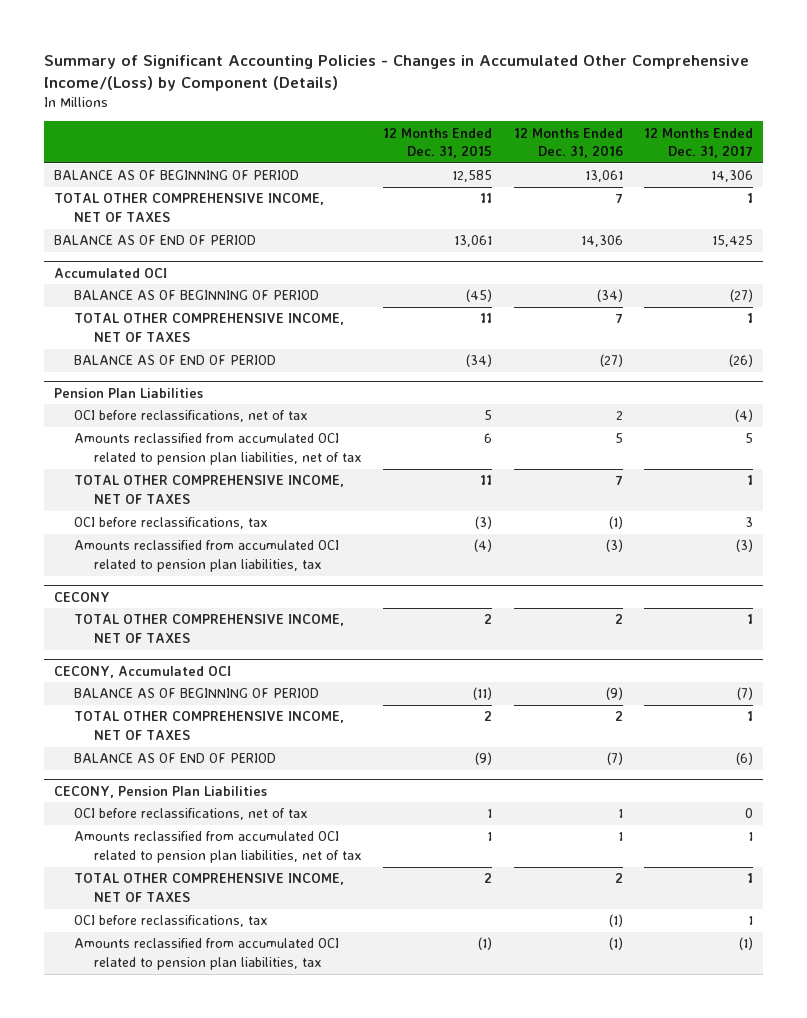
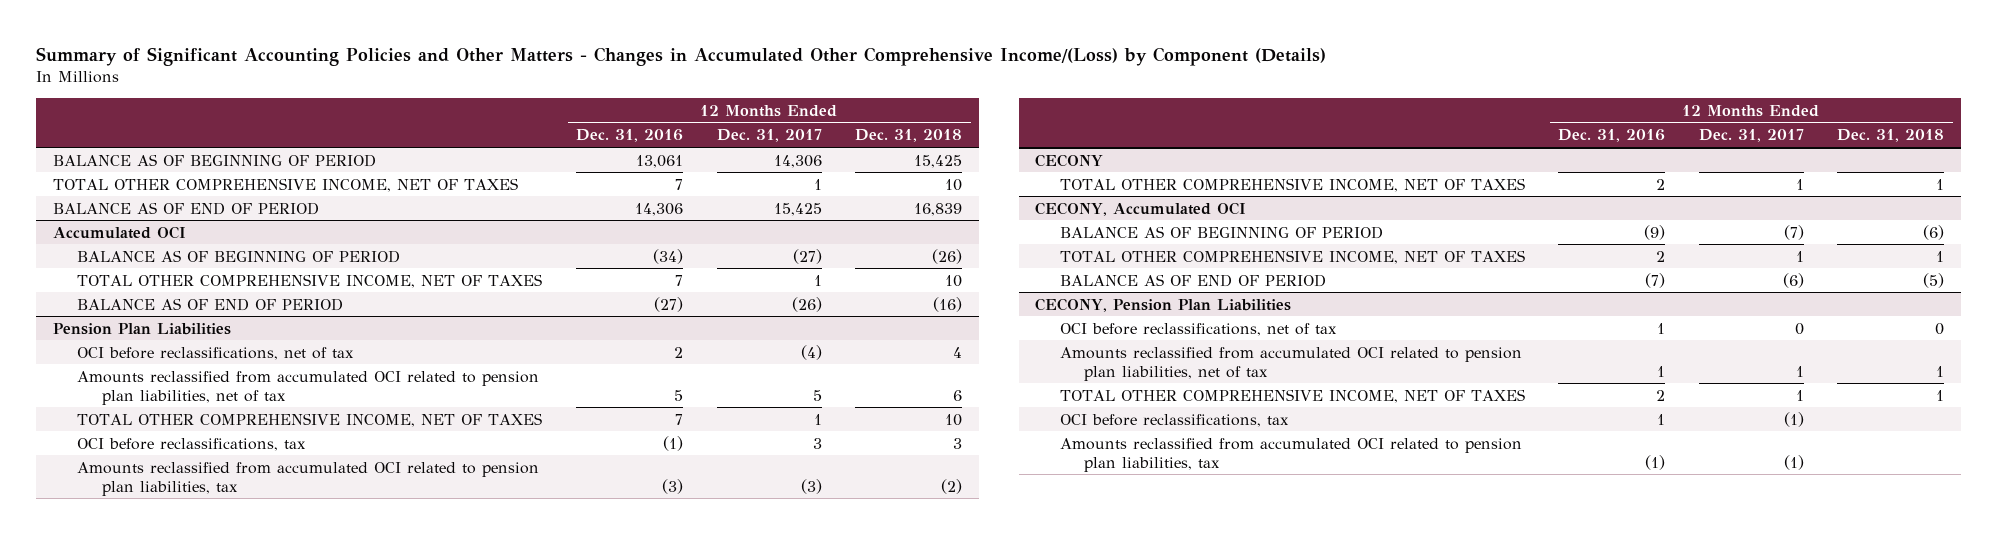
[43,54,749,91] Summary of Significant Accounting Policies - Changes in Accumulated Other Comprehensive Income/(Loss) by Component (Details) -> [36,46,1327,66] Summary of Significant Accounting Policies and Other Matters - Changes in Accumulated Other Comprehensive Income/(Loss) by Component (Details)
[383,127,493,159] 12 Months Ended Dec. 31, 2015 -> none
none -> [855,129,963,143] Dec. 31, 2018
[608,914,623,928] (1) -> [1657,413,1666,425] 1
[747,916,753,926] 1 -> [1783,411,1804,427] (1)

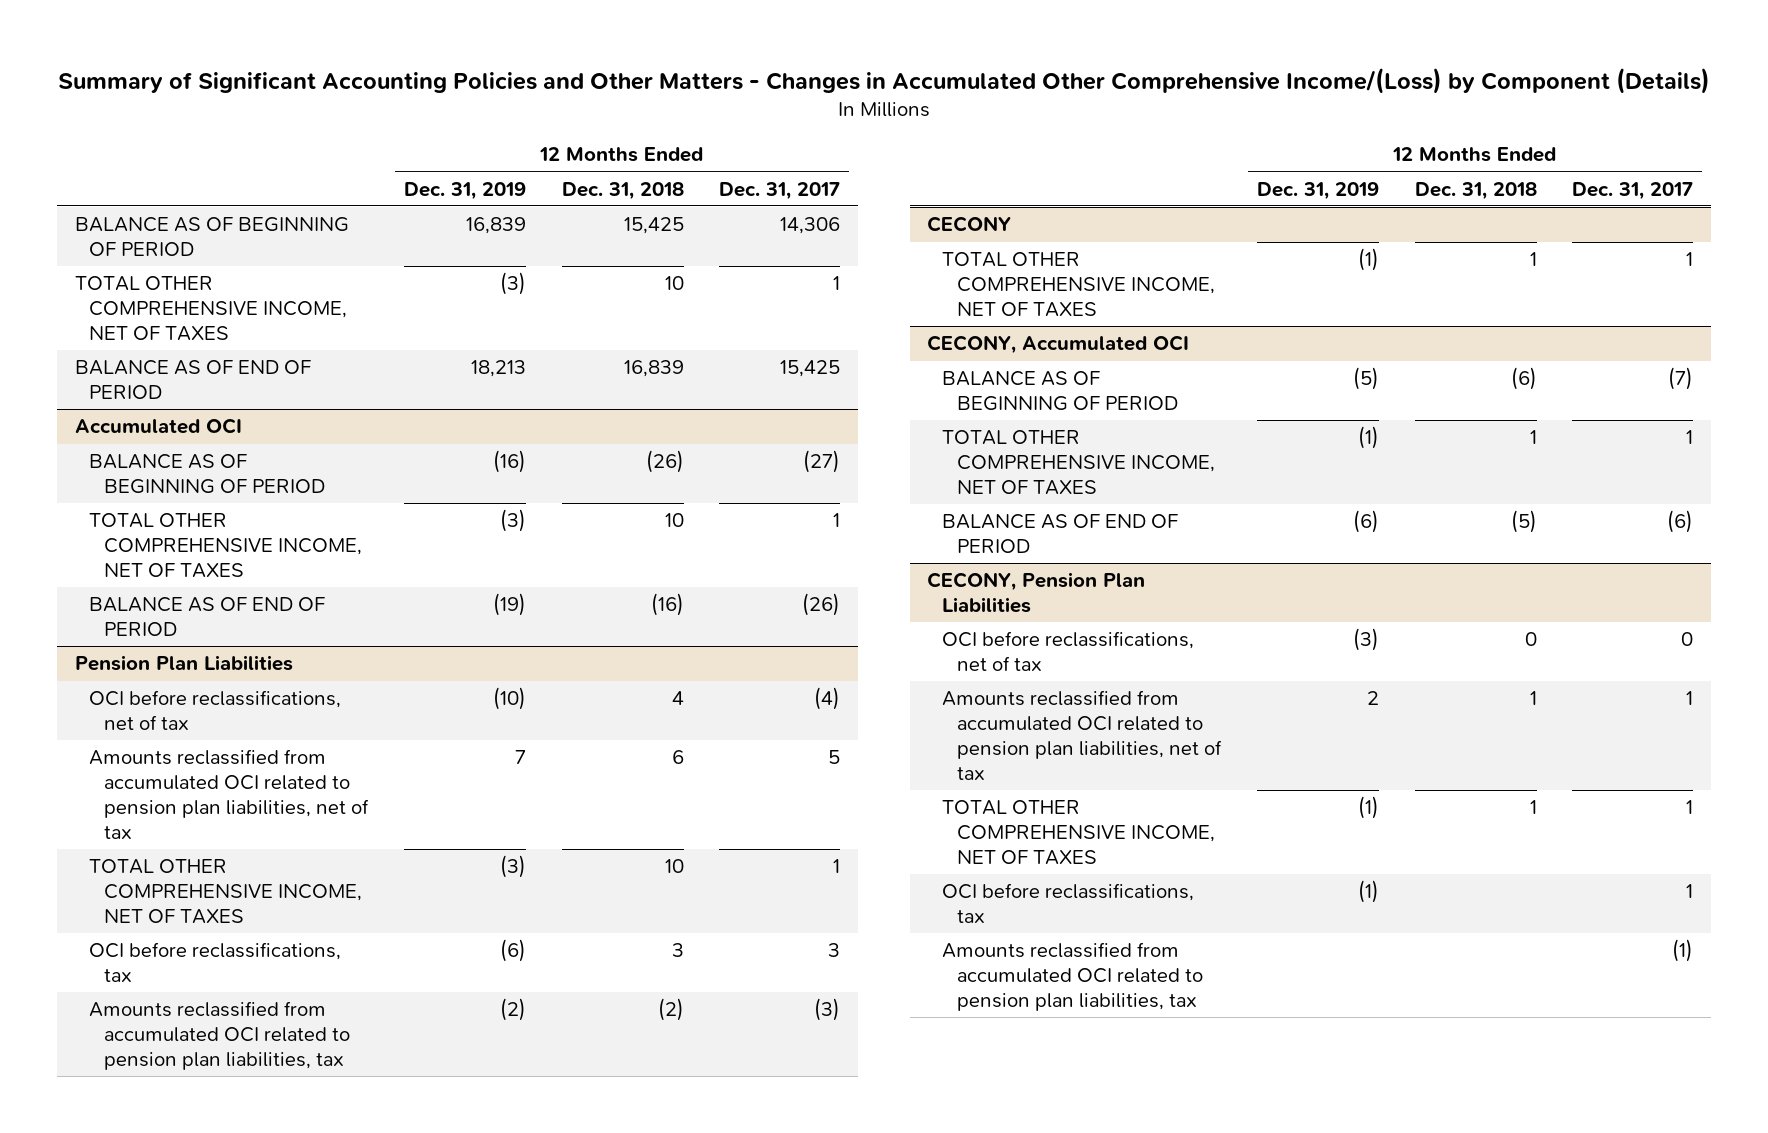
[576,129,684,143] Dec. 31, 2016 -> none
none -> [404,181,527,200] Dec. 31, 2019
[1783,411,1804,427] (1) -> [1686,884,1694,899] 1

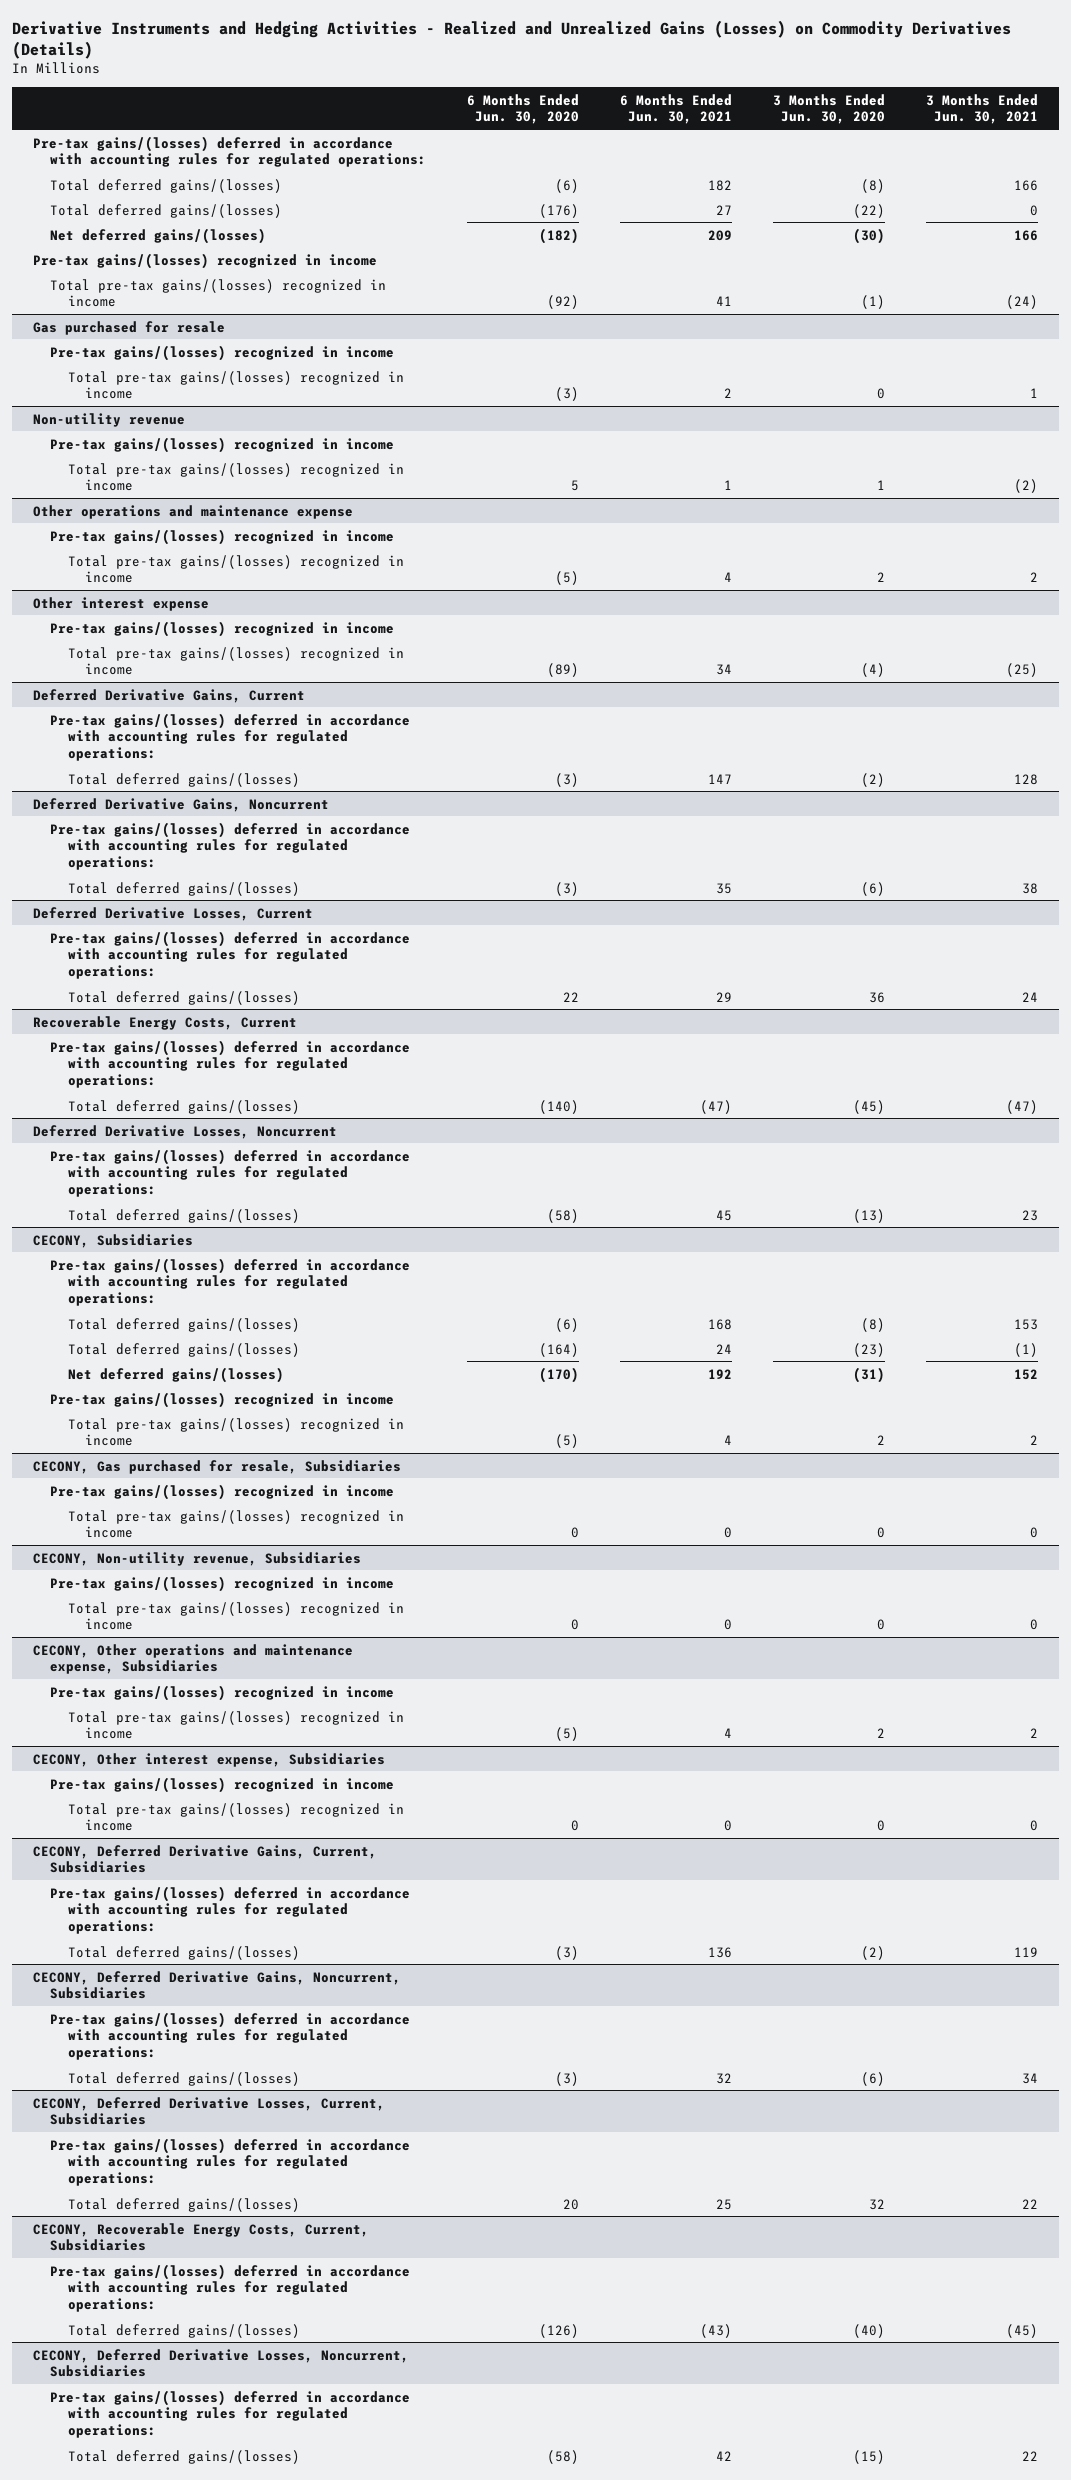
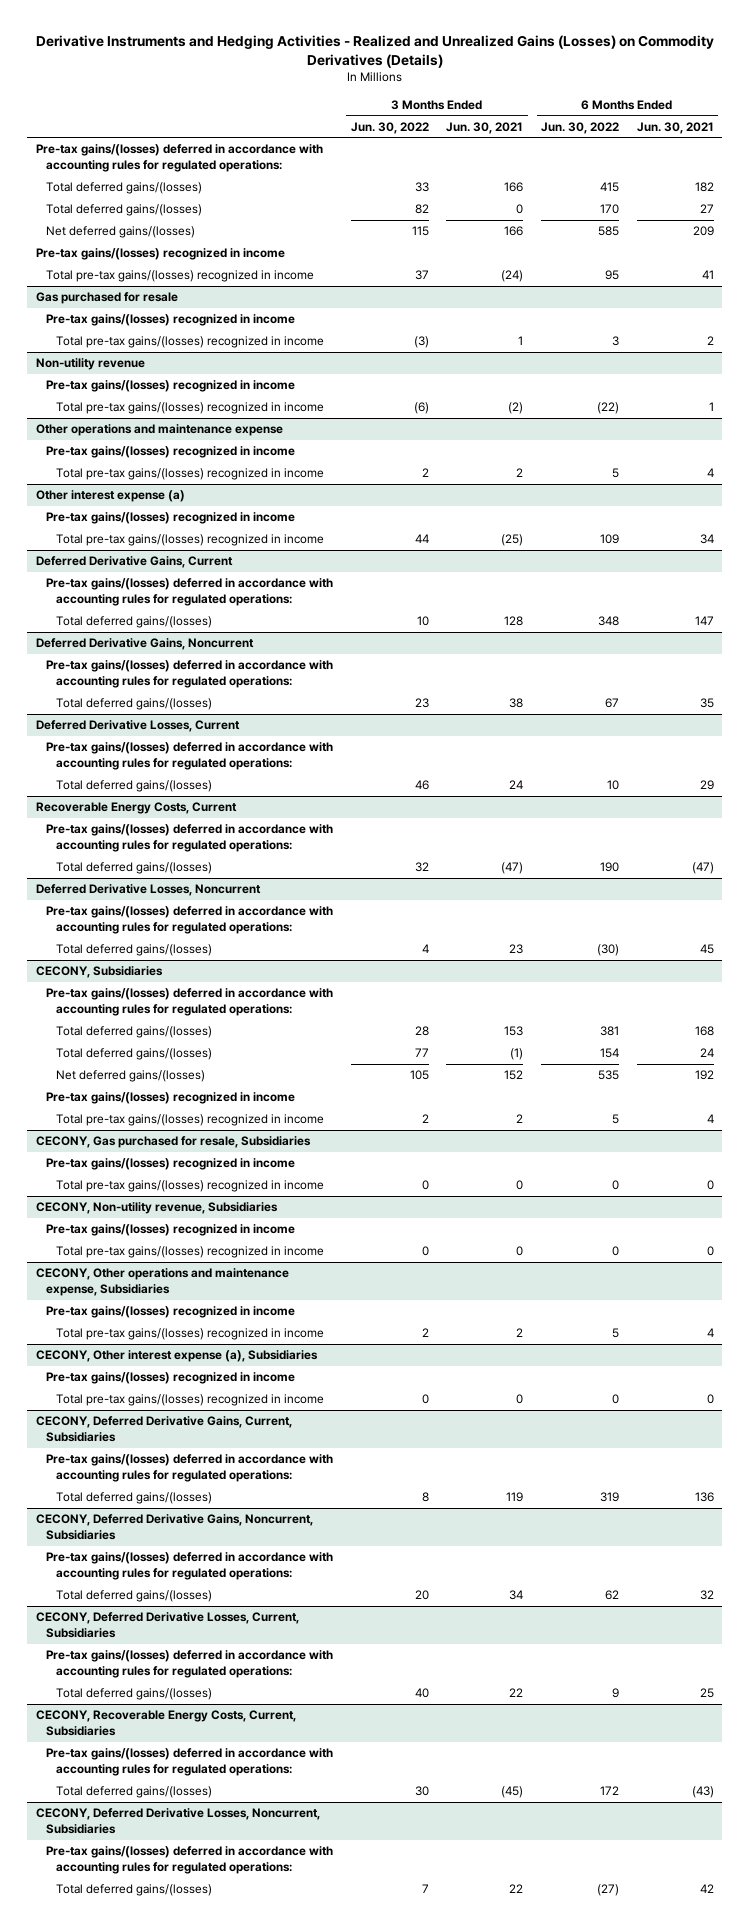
[467,93,580,125] 6 Months Ended Jun. 30, 2020 -> none
[773,93,886,125] 3 Months Ended Jun. 30, 2020 -> none
none -> [350,121,429,134] Jun. 30, 2022
none -> [540,121,619,134] Jun. 30, 2022
[32,596,209,611] Other interest expense -> [35,490,185,503] Other interest expense (a)
[32,1752,385,1767] CECONY, Other interest expense, Subsidiaries -> [35,1350,318,1363] CECONY, Other interest expense (a), Subsidiaries

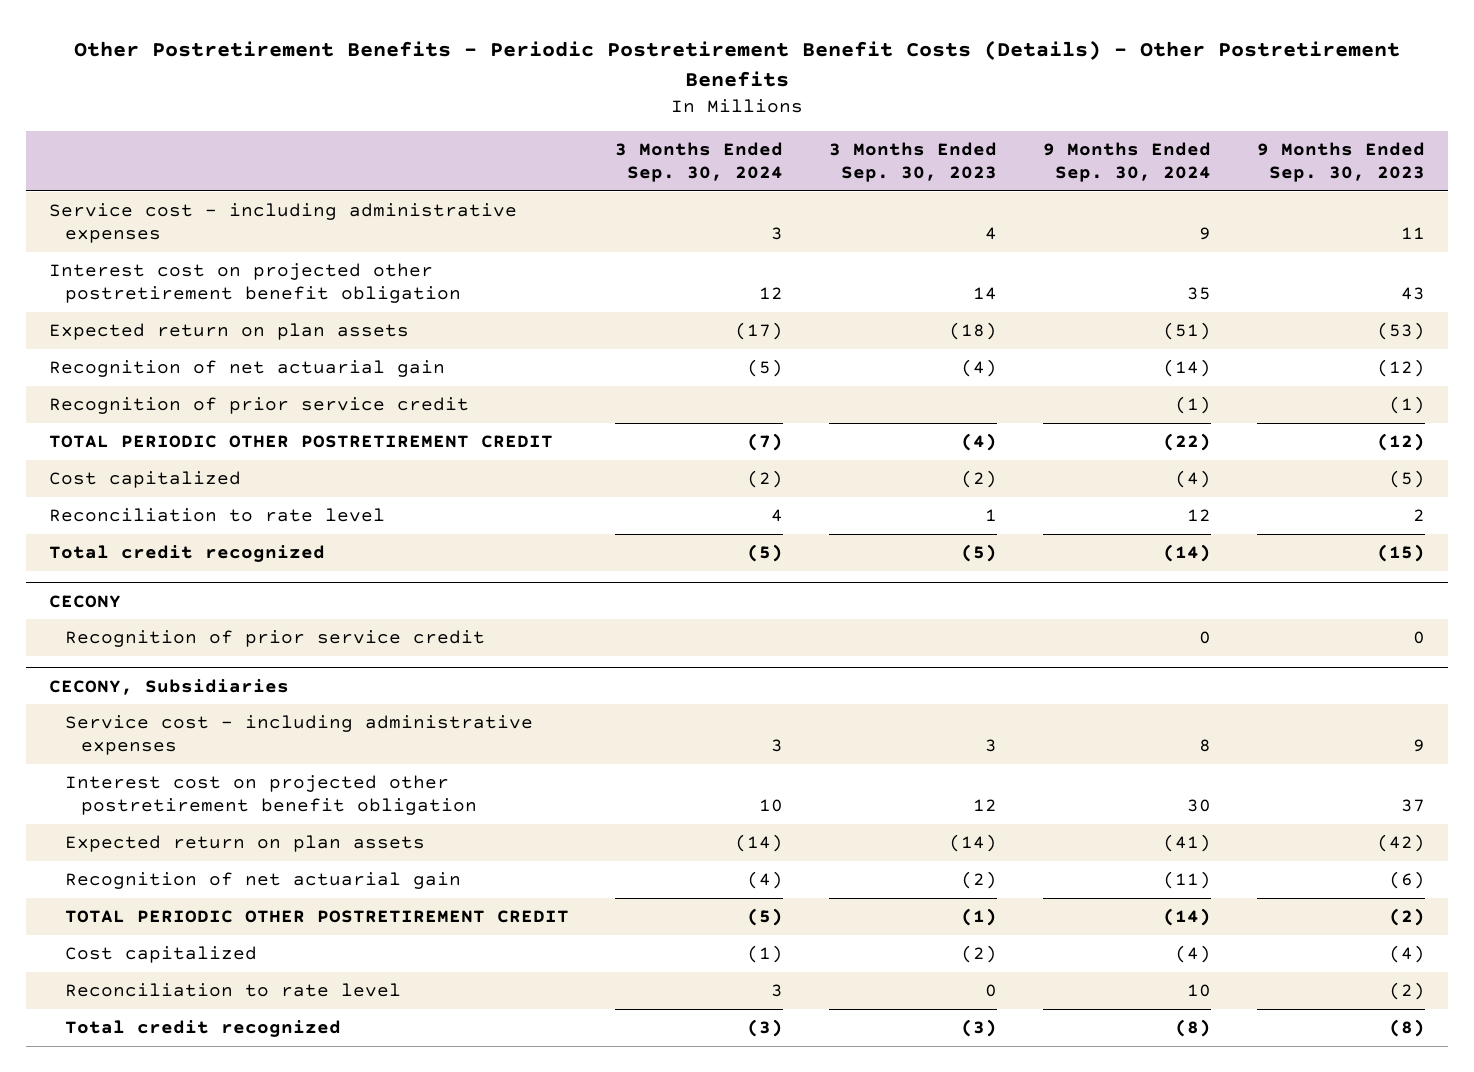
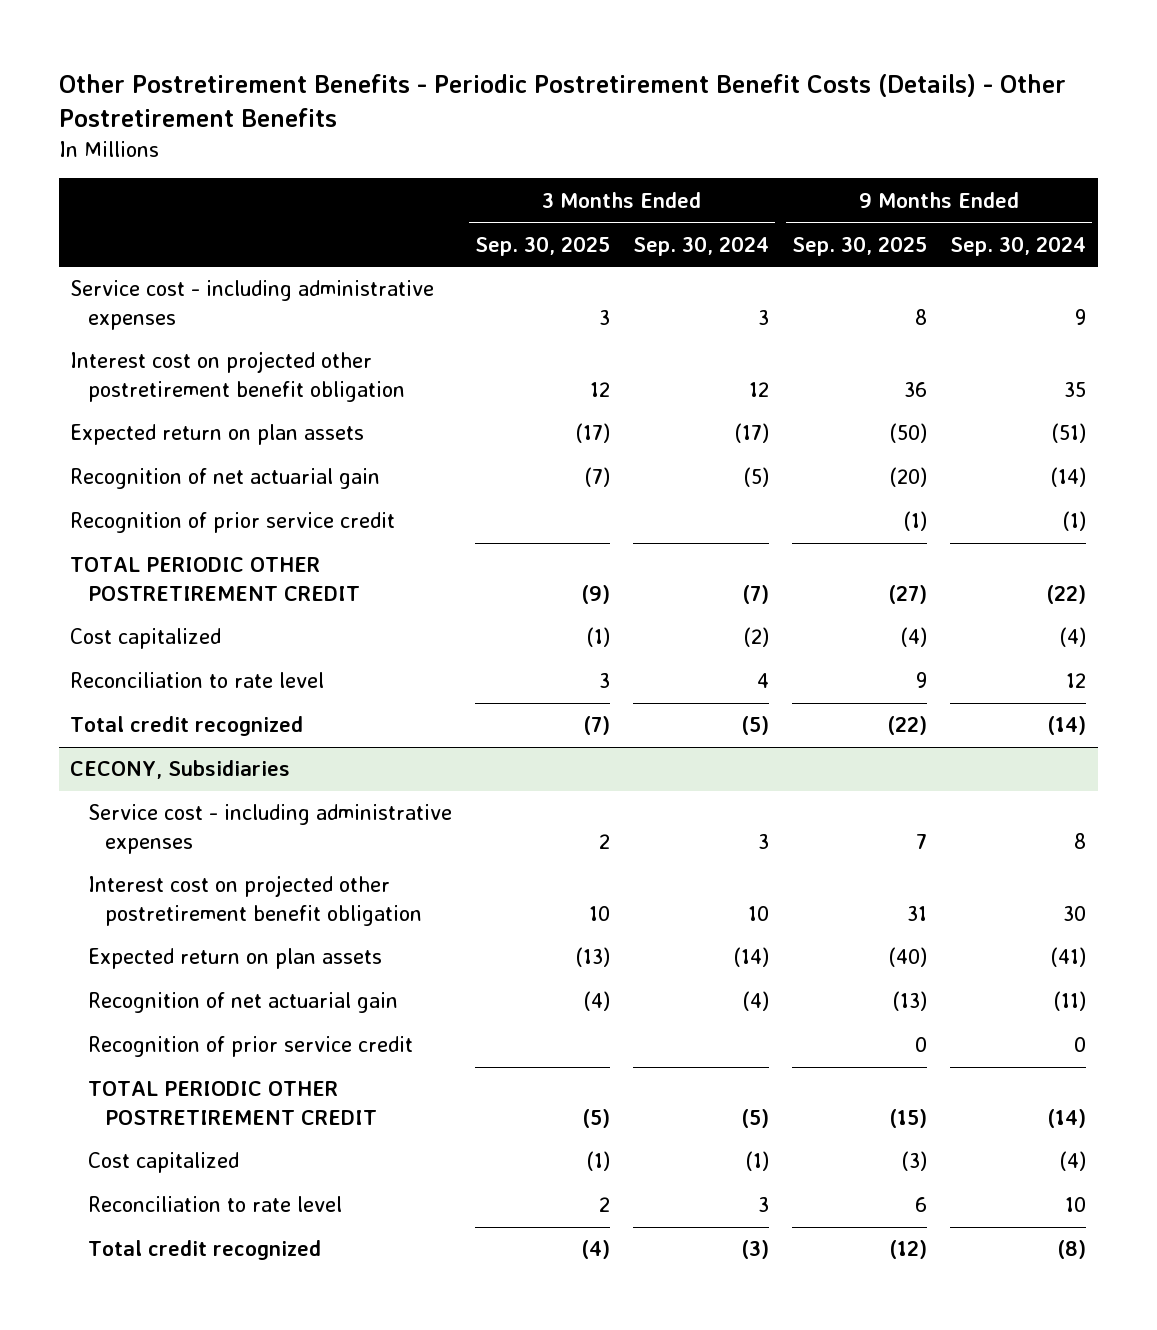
[828,142,997,183] 3 Months Ended Sep. 30, 2023 -> none
[1256,142,1425,183] 9 Months Ended Sep. 30, 2023 -> none
none -> [474,235,610,256] Sep. 30, 2025
none -> [792,235,928,256] Sep. 30, 2025
[48,594,121,608] CECONY -> none
[65,630,486,648] Recognition of prior service credit -> none
none -> [87,1036,413,1058] Recognition of prior service credit

